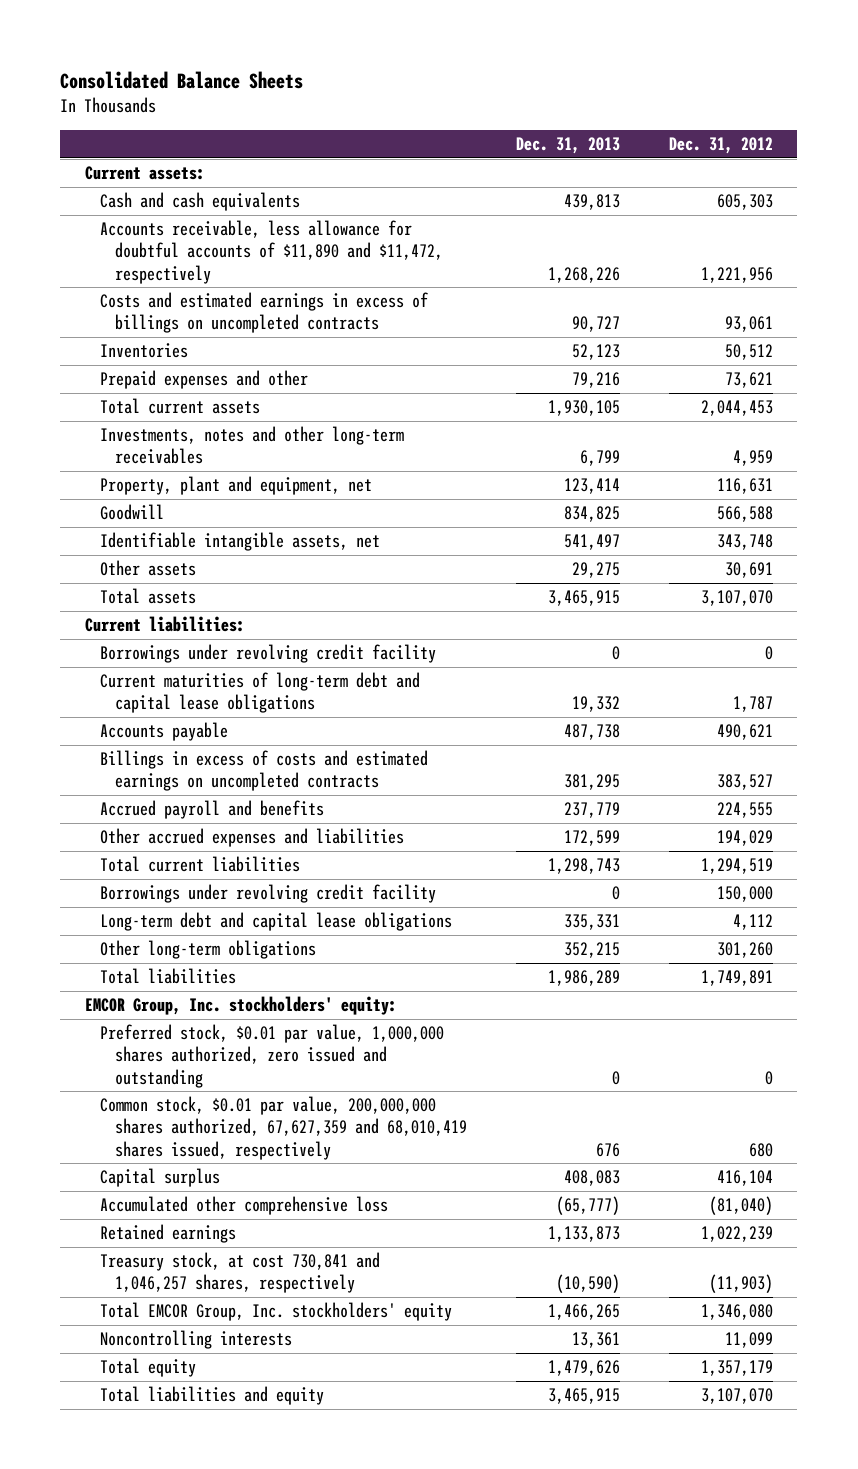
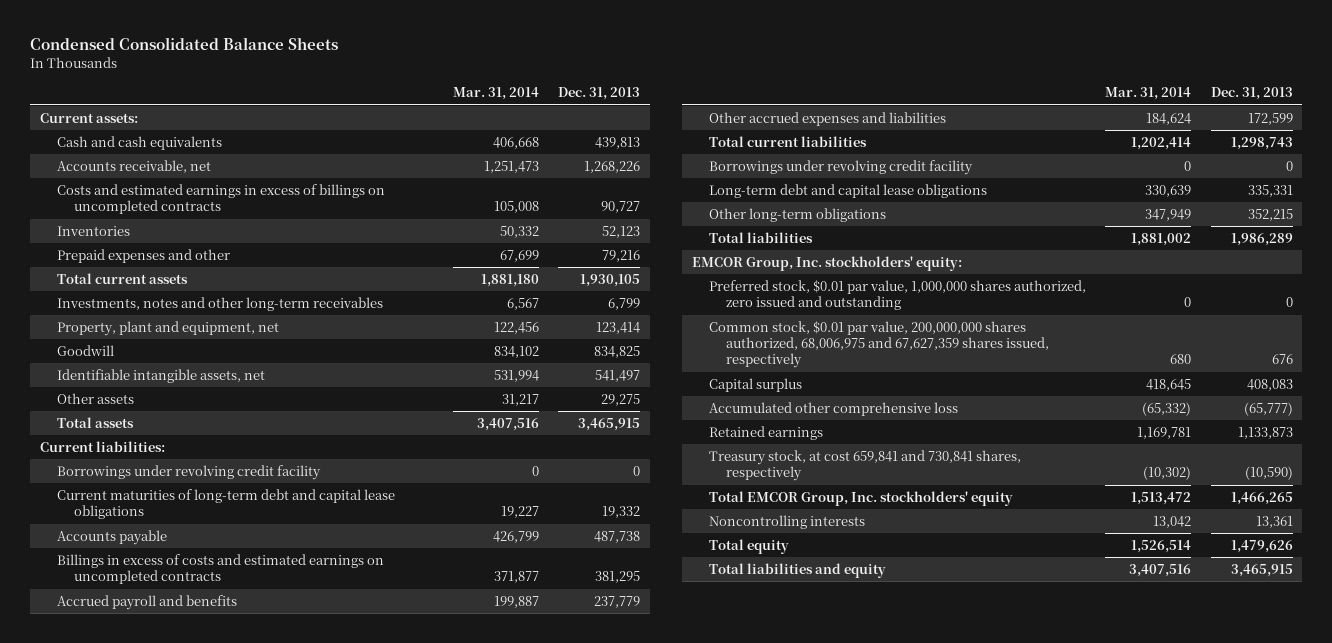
[60,71,304,90] Consolidated Balance Sheets -> [29,37,338,51] Condensed Consolidated Balance Sheets
[668,137,773,155] Dec. 31, 2012 -> none
none -> [453,87,540,101] Mar. 31, 2014
[99,220,443,284] Accounts receivable, less allowance for doubtful accounts of $11,890 and $11,472, respectively -> [56,159,211,173] Accounts receivable, net
[99,1096,467,1160] Common stock, $0.01 par value, 200,000,000 shares authorized, 67,627,359 and 68,010,419 shares issued, respectively -> [709,320,1050,369] Common stock, $0.01 par value, 200,000,000 shares authorized, 68,006,975 and 67,627,359 shares issued, respectively
[99,1252,380,1294] Treasury stock, at cost 730,841 and 1,046,257 shares, respectively -> [709,449,1022,482] Treasury stock, at cost 659,841 and 730,841 shares, respectively

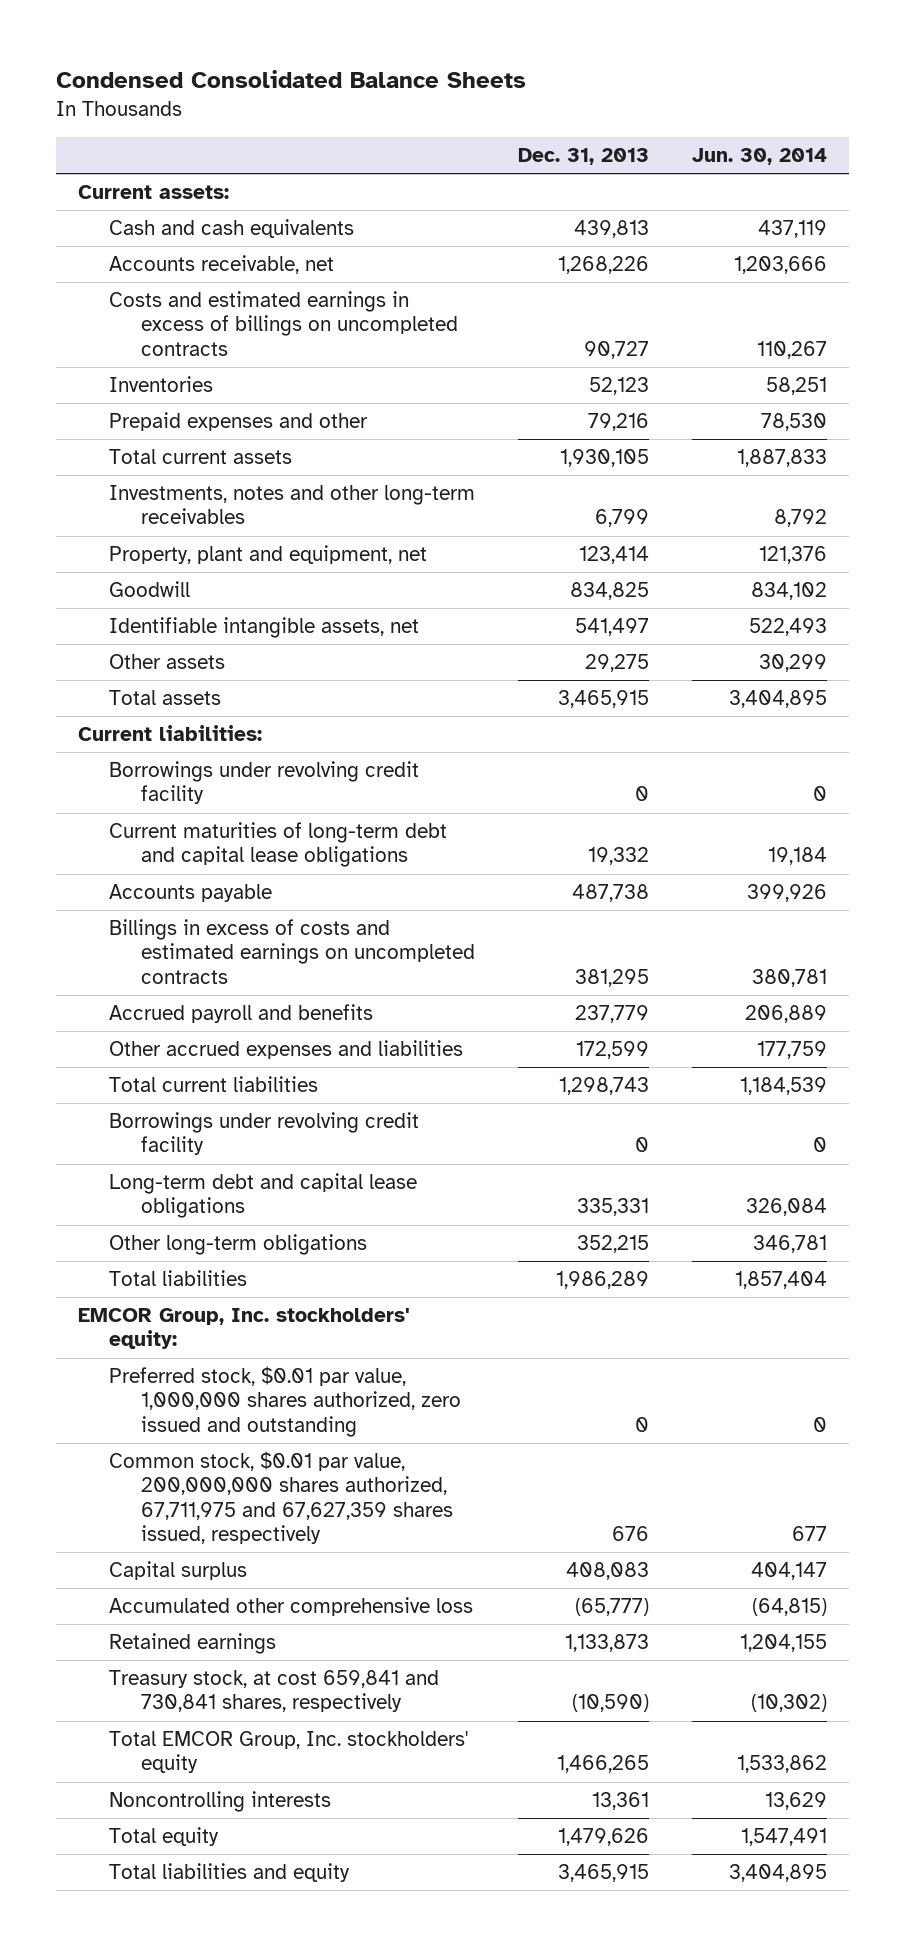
[453,87,540,101] Mar. 31, 2014 -> none
none -> [692,148,828,166] Jun. 30, 2014
[709,320,1050,369] Common stock, $0.01 par value, 200,000,000 shares authorized, 68,006,975 and 67,627,359 shares issued, respectively -> [109,1451,453,1544] Common stock, $0.01 par value, 200,000,000 shares authorized, 67,711,975 and 67,627,359 shares issued, respectively

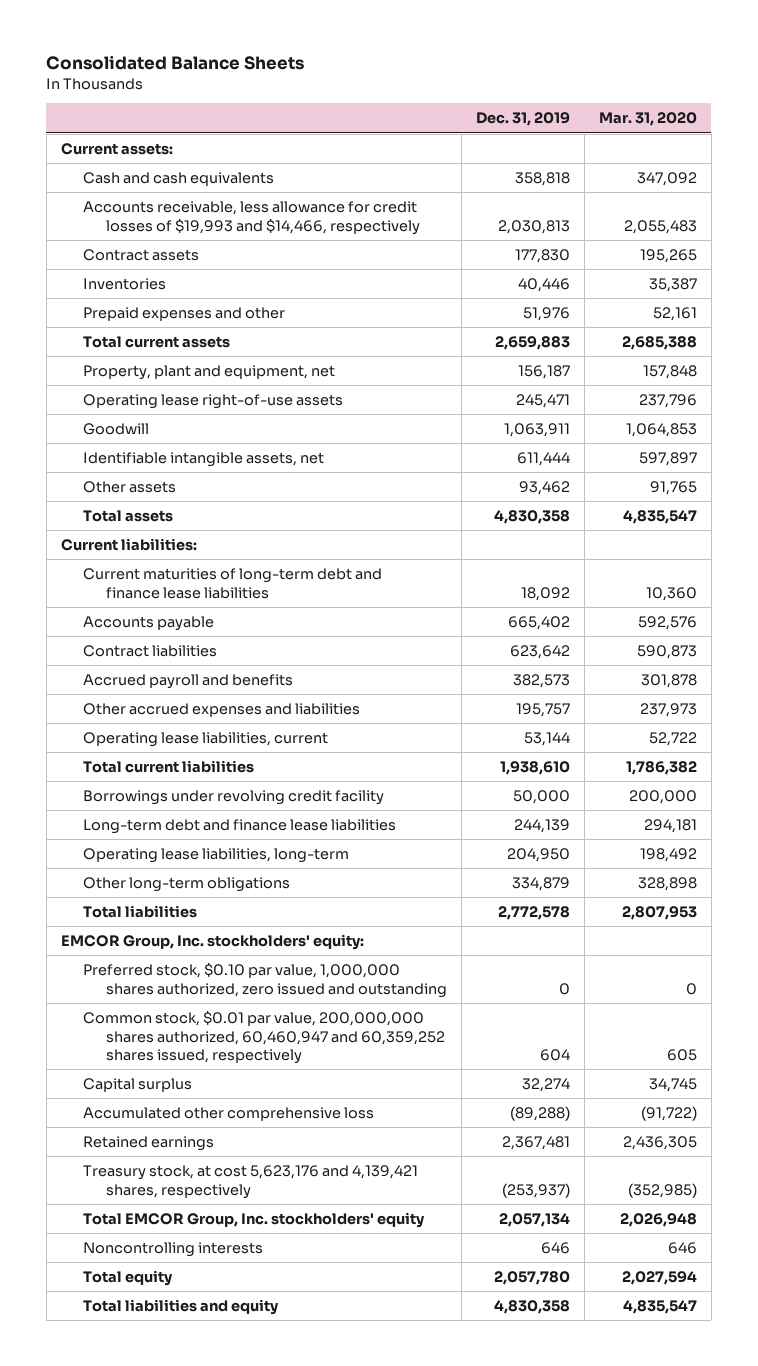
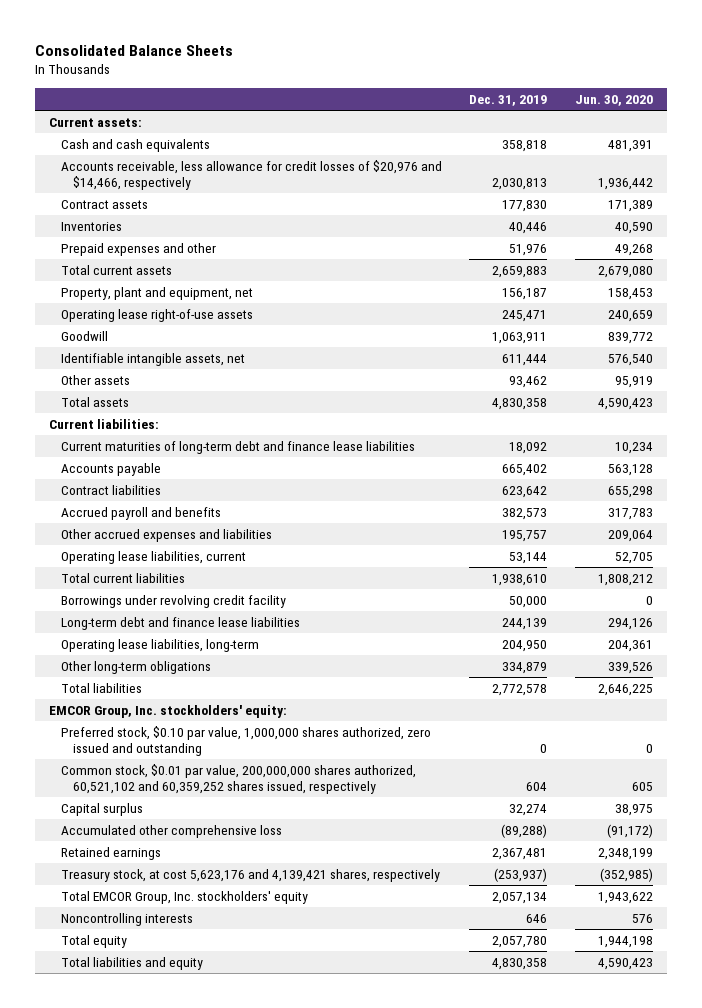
[598,112,697,127] Mar. 31, 2020 -> none
none -> [574,94,653,106] Jun. 30, 2020
[83,201,420,235] Accounts receivable, less allowance for credit losses of $19,993 and $14,466, respectively -> [60,159,442,190] Accounts receivable, less allowance for credit losses of $20,976 and $14,466, respectively
[83,1011,445,1065] Common stock, $0.01 par value, 200,000,000 shares authorized, 60,460,947 and 60,359,252 shares issued, respectively -> [60,763,416,794] Common stock, $0.01 par value, 200,000,000 shares authorized, 60,521,102 and 60,359,252 shares issued, respectively

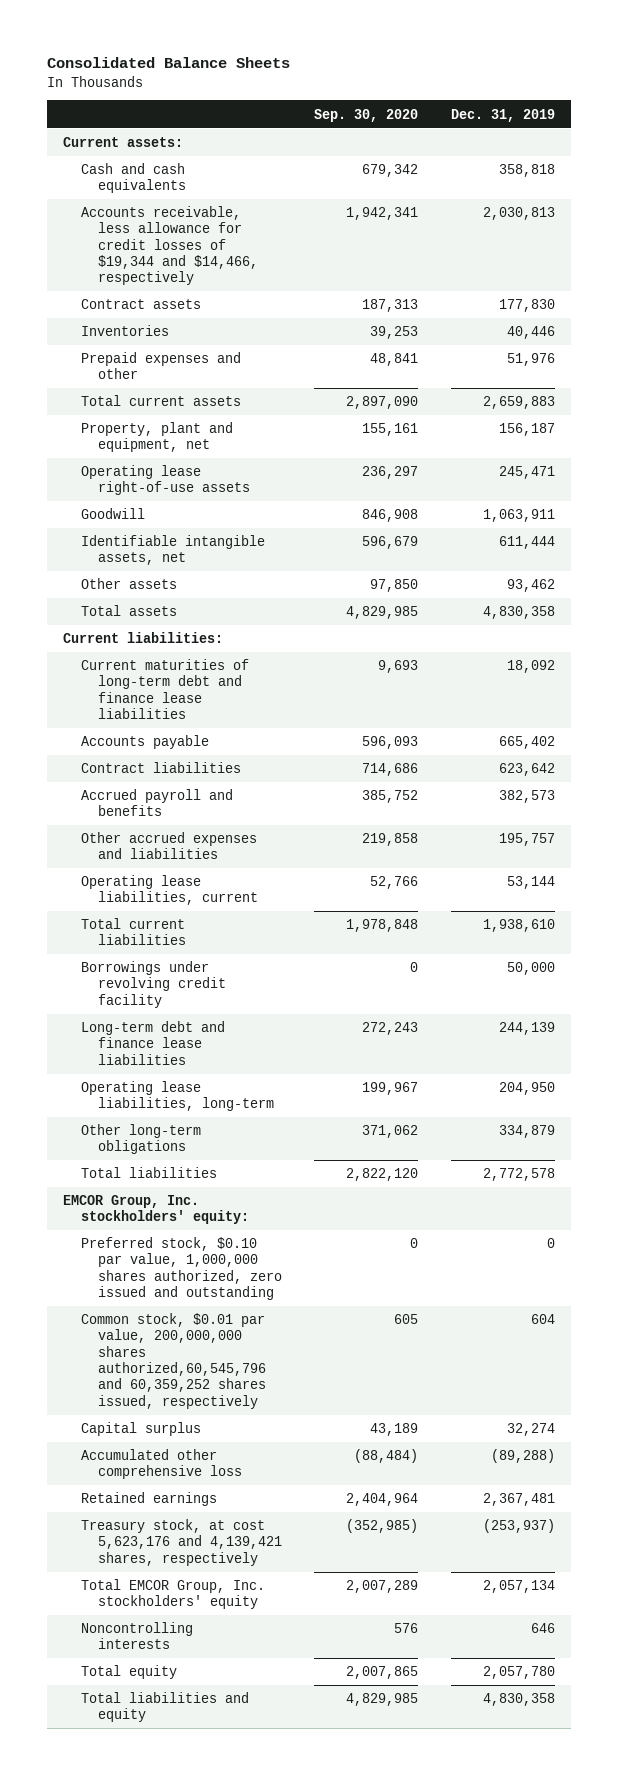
[574,94,653,106] Jun. 30, 2020 -> none
none -> [314,108,419,122] Sep. 30, 2020
[60,159,442,190] Accounts receivable, less allowance for credit losses of $20,976 and $14,466, respectively -> [80,206,259,286] Accounts receivable, less allowance for credit losses of $19,344 and $14,466, respectively
[60,763,416,794] Common stock, $0.01 par value, 200,000,000 shares authorized, 60,521,102 and 60,359,252 shares issued, respectively -> [80,1313,267,1409] Common stock, $0.01 par value, 200,000,000 shares authorized,60,545,796 and 60,359,252 shares issued, respectively

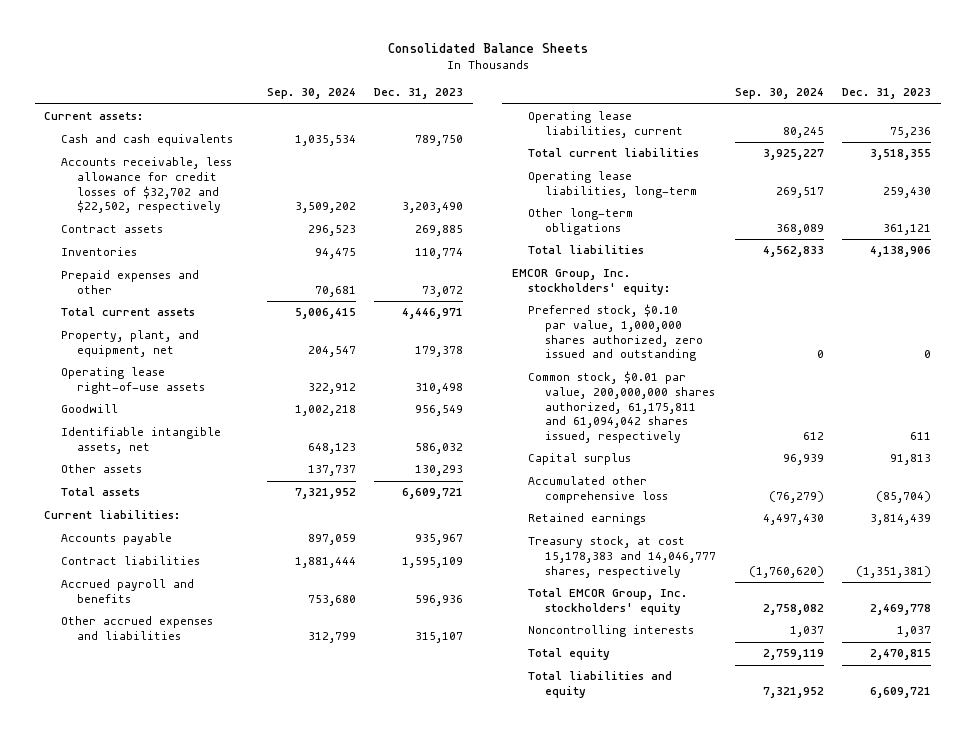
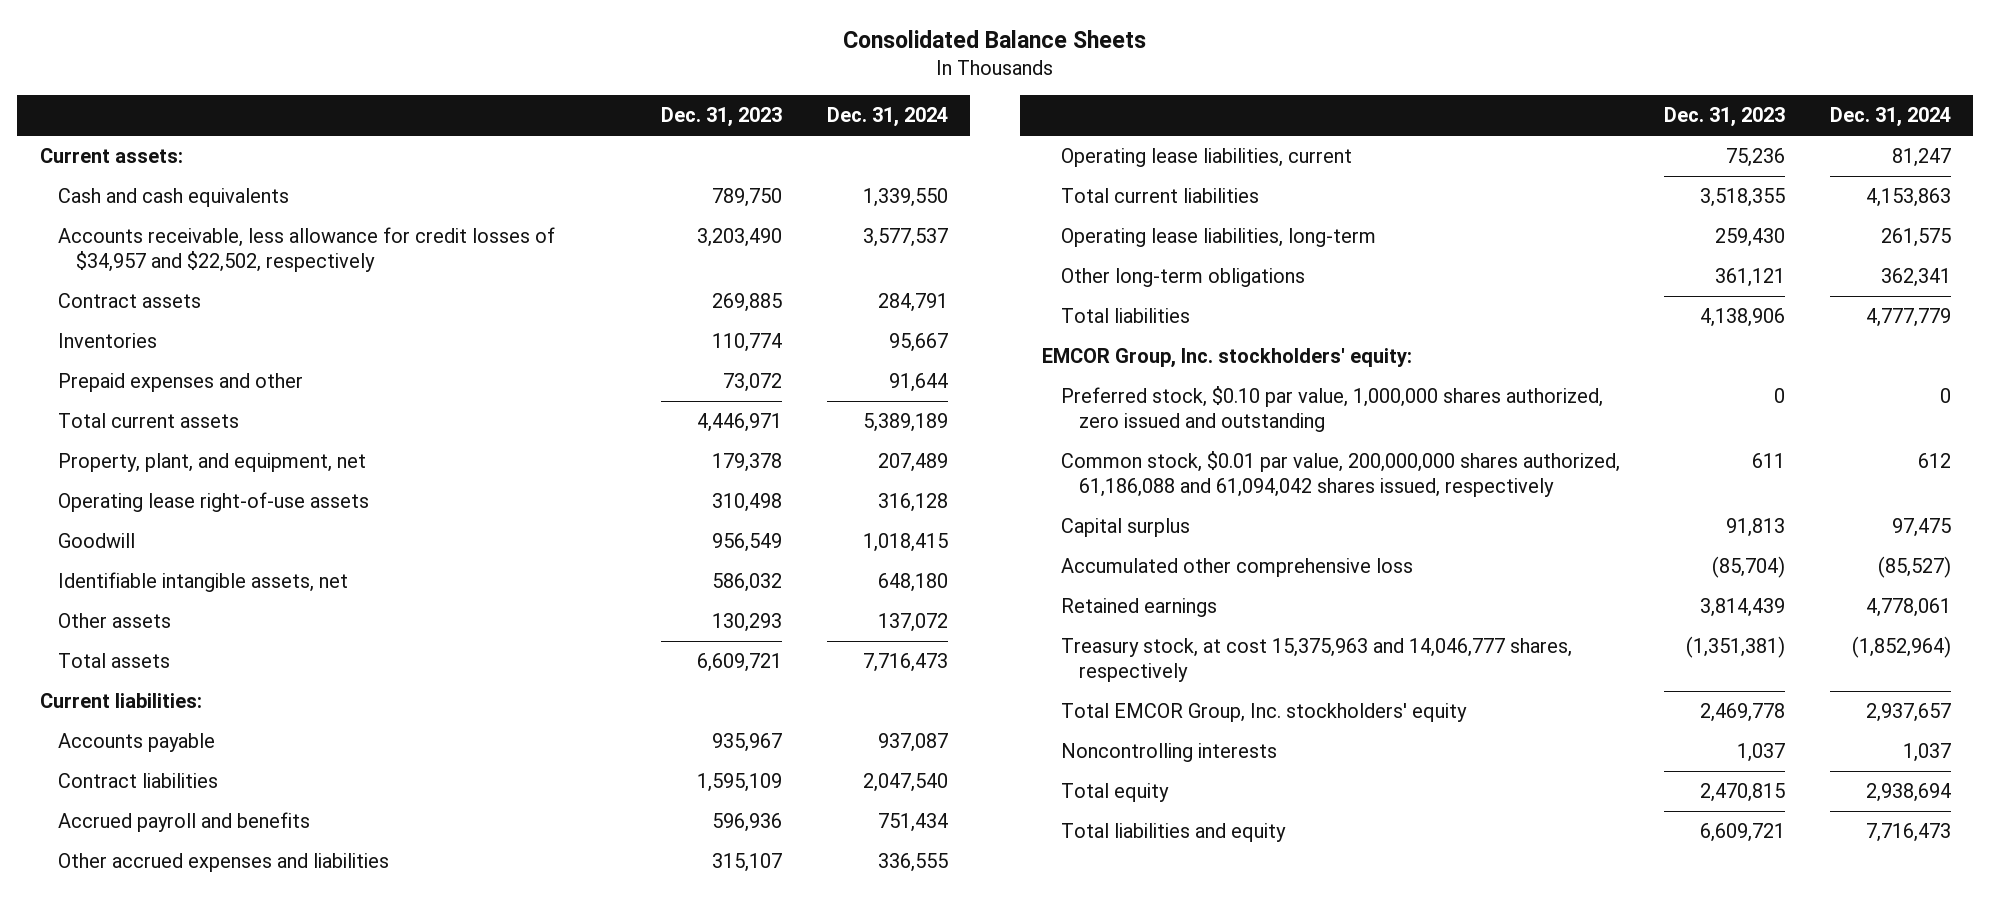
[266,88,356,100] Sep. 30, 2024 -> none
none -> [826,107,948,128] Dec. 31, 2024
[60,157,232,214] Accounts receivable, less allowance for credit losses of $32,702 and $22,502, respectively -> [58,227,556,272] Accounts receivable, less allowance for credit losses of $34,957 and $22,502, respectively
[528,371,716,444] Common stock, $0.01 par value, 200,000,000 shares authorized, 61,175,811 and 61,094,042 shares issued, respectively -> [1060,451,1620,497] Common stock, $0.01 par value, 200,000,000 shares authorized, 61,186,088 and 61,094,042 shares issued, respectively
[528,536,717,578] Treasury stock, at cost 15,178,383 and 14,046,777 shares, respectively -> [1060,638,1572,682] Treasury stock, at cost 15,375,963 and 14,046,777 shares, respectively

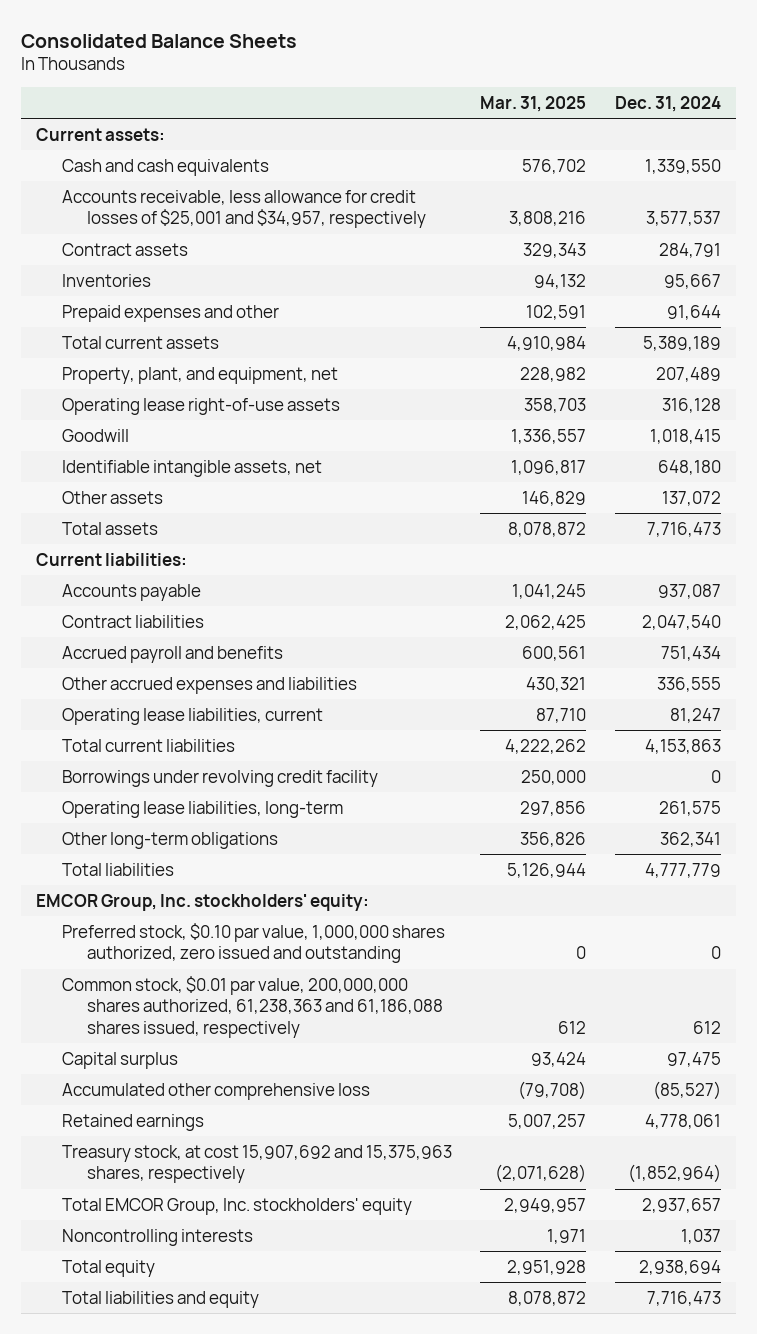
[661,107,783,128] Dec. 31, 2023 -> none
none -> [480,95,587,112] Mar. 31, 2025
[58,227,556,272] Accounts receivable, less allowance for credit losses of $34,957 and $22,502, respectively -> [61,189,427,229] Accounts receivable, less allowance for credit losses of $25,001 and $34,957, respectively
none -> [61,769,378,787] Borrowings under revolving credit facility
[1060,451,1620,497] Common stock, $0.01 par value, 200,000,000 shares authorized, 61,186,088 and 61,094,042 shares issued, respectively -> [61,975,444,1038] Common stock, $0.01 par value, 200,000,000 shares authorized, 61,238,363 and 61,186,088 shares issued, respectively
[1060,638,1572,682] Treasury stock, at cost 15,375,963 and 14,046,777 shares, respectively -> [61,1144,452,1184] Treasury stock, at cost 15,907,692 and 15,375,963 shares, respectively

